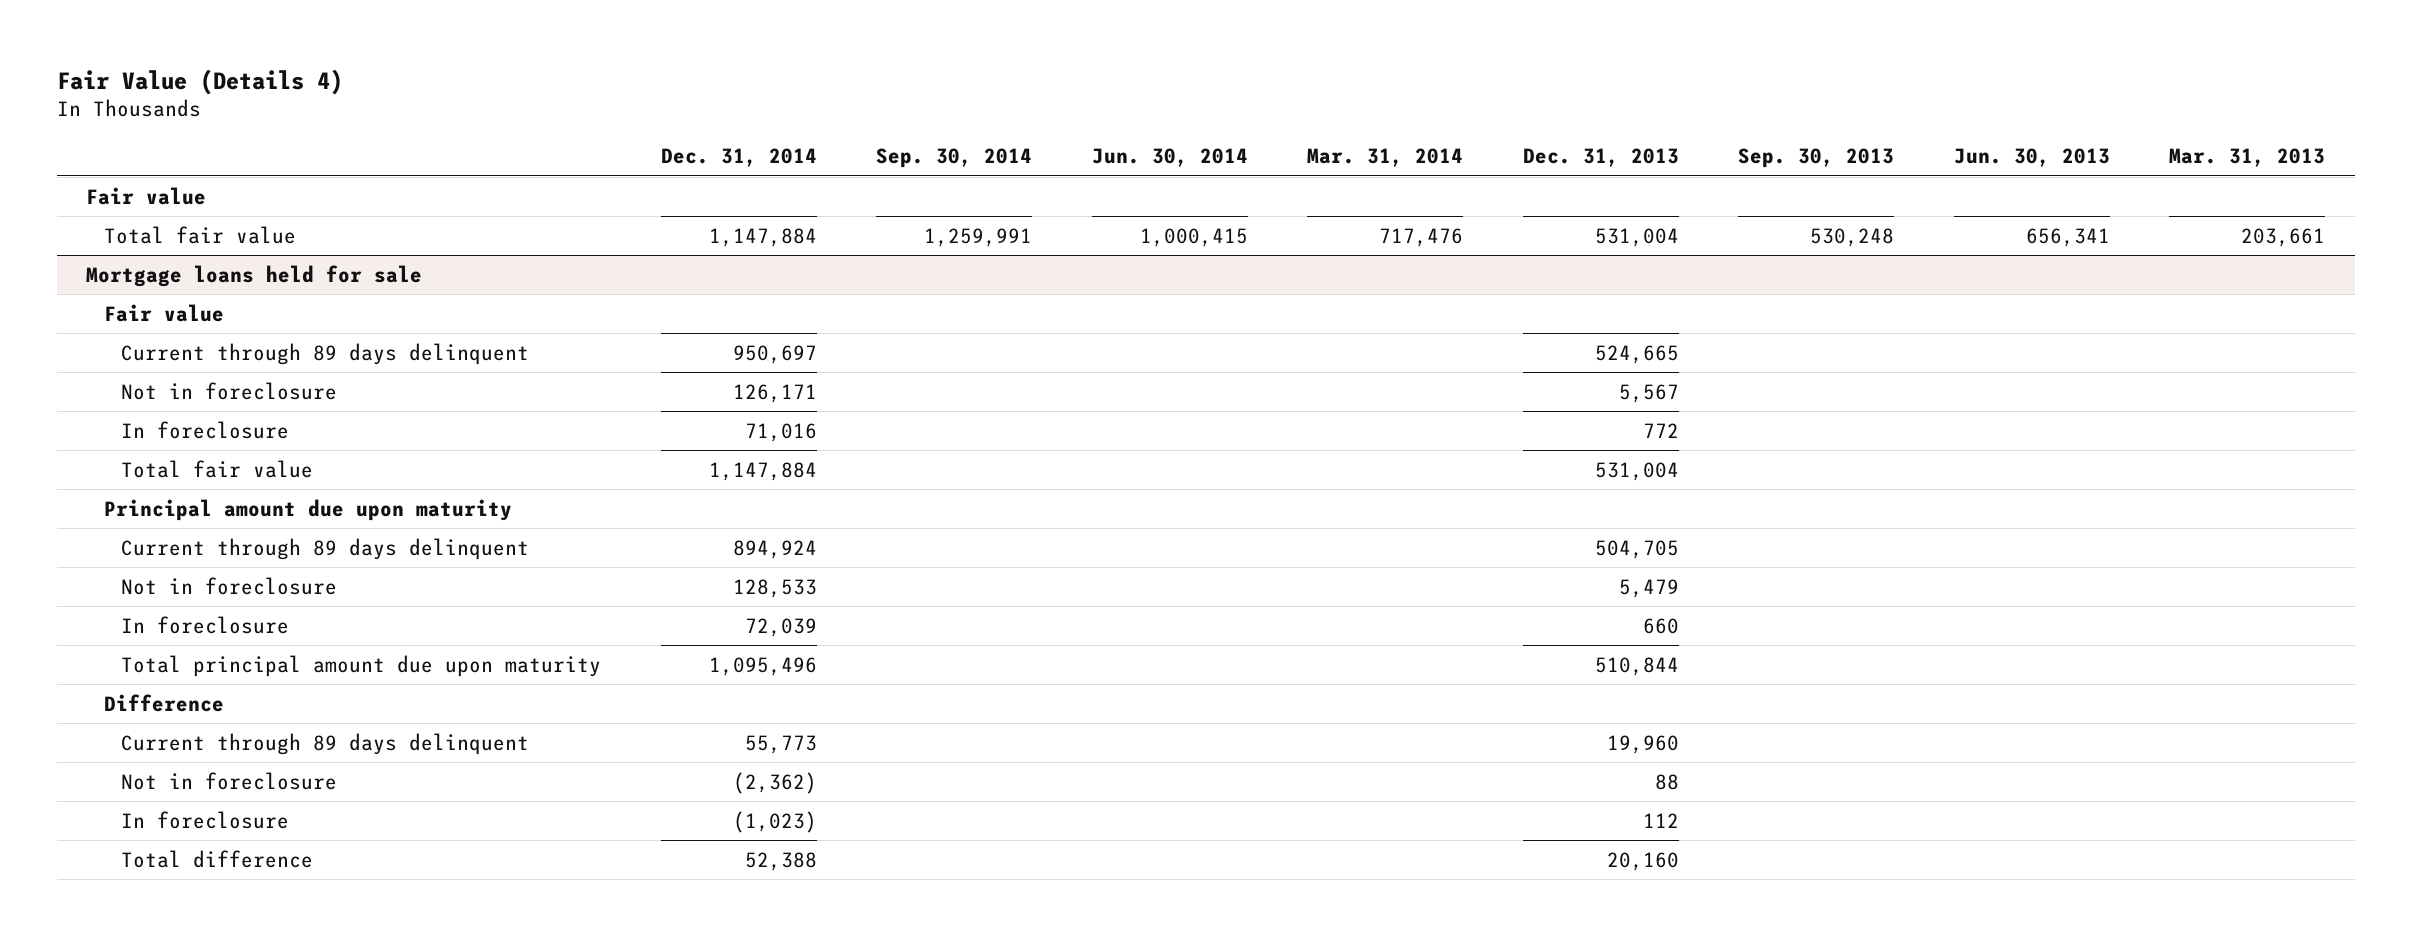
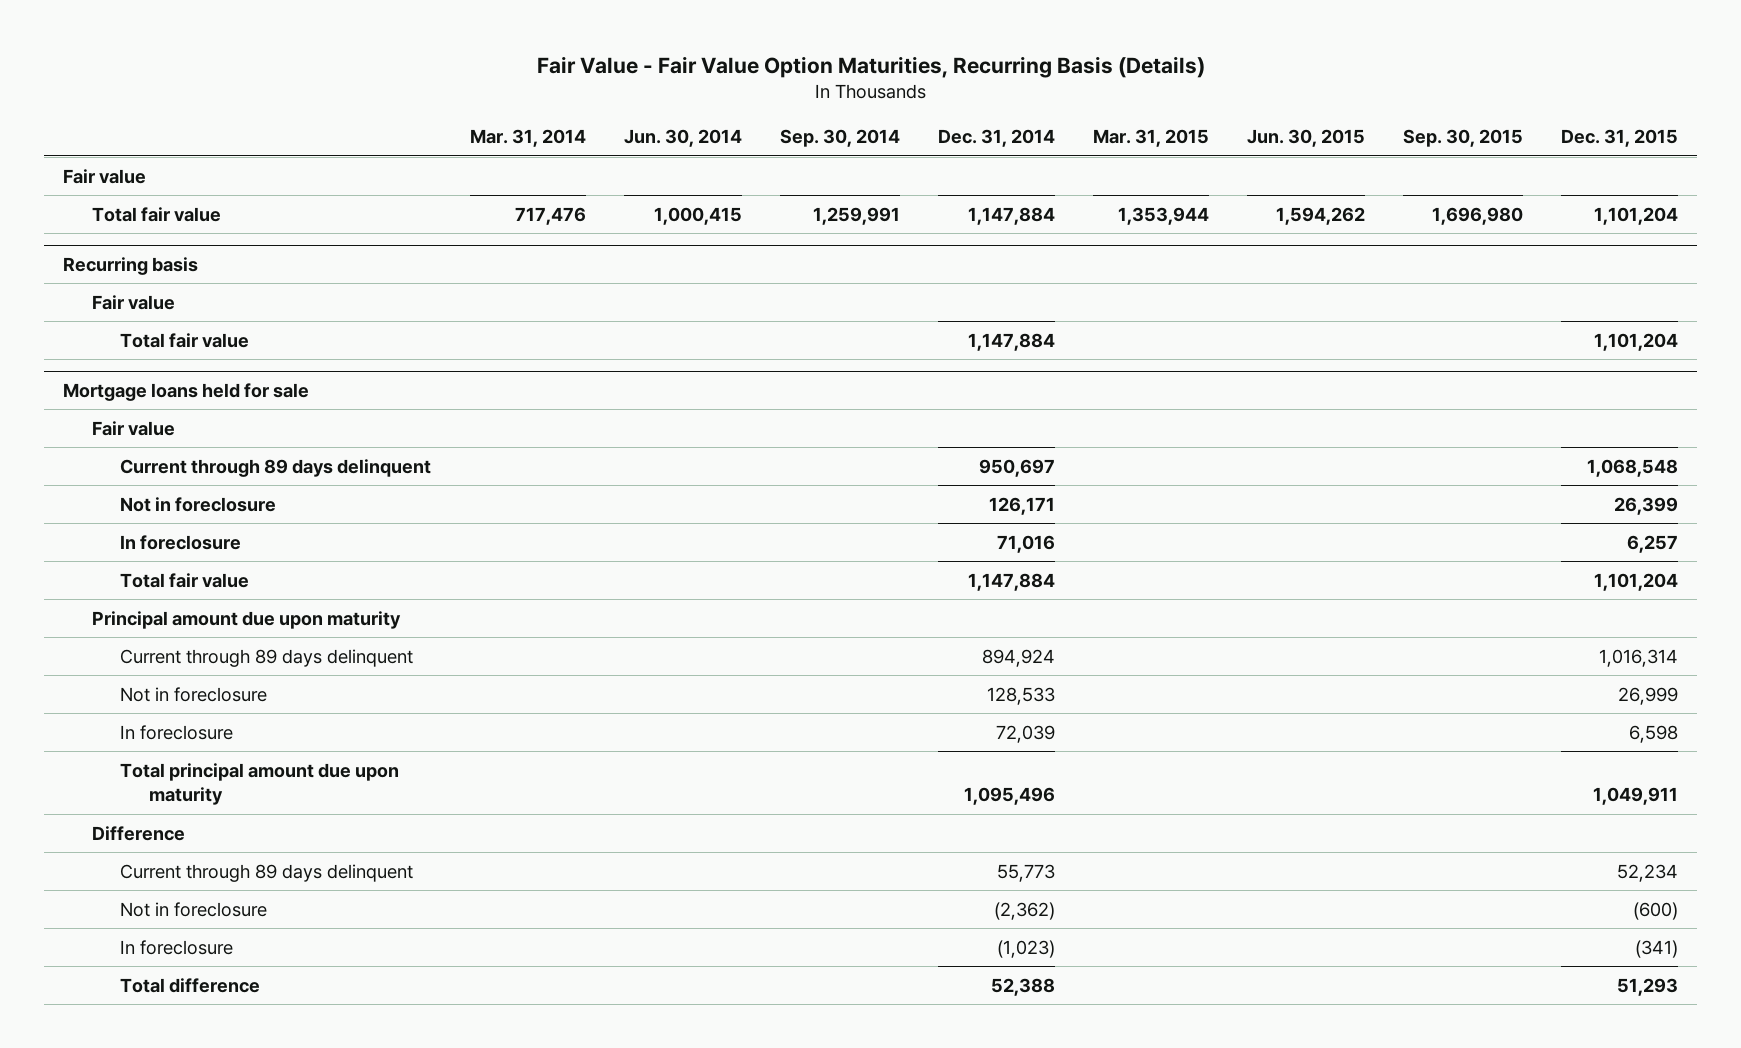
[56,68,343,95] Fair Value (Details 4) -> [536,56,1205,79] Fair Value - Fair Value Option Maturities, Recurring Basis (Details)
[1522,148,1679,168] Dec. 31, 2013 -> none
[1738,148,1895,169] Sep. 30, 2013 -> none
[1953,148,2110,168] Jun. 30, 2013 -> none
[2168,148,2325,168] Mar. 31, 2013 -> none
none -> [1092,128,1209,147] Mar. 31, 2015
none -> [1246,128,1365,147] Jun. 30, 2015
none -> [1402,128,1523,147] Sep. 30, 2015
none -> [1560,128,1678,147] Dec. 31, 2015
none -> [63,256,199,275] Recurring basis
none -> [91,294,175,310] Fair value
none -> [120,332,250,348] Total fair value

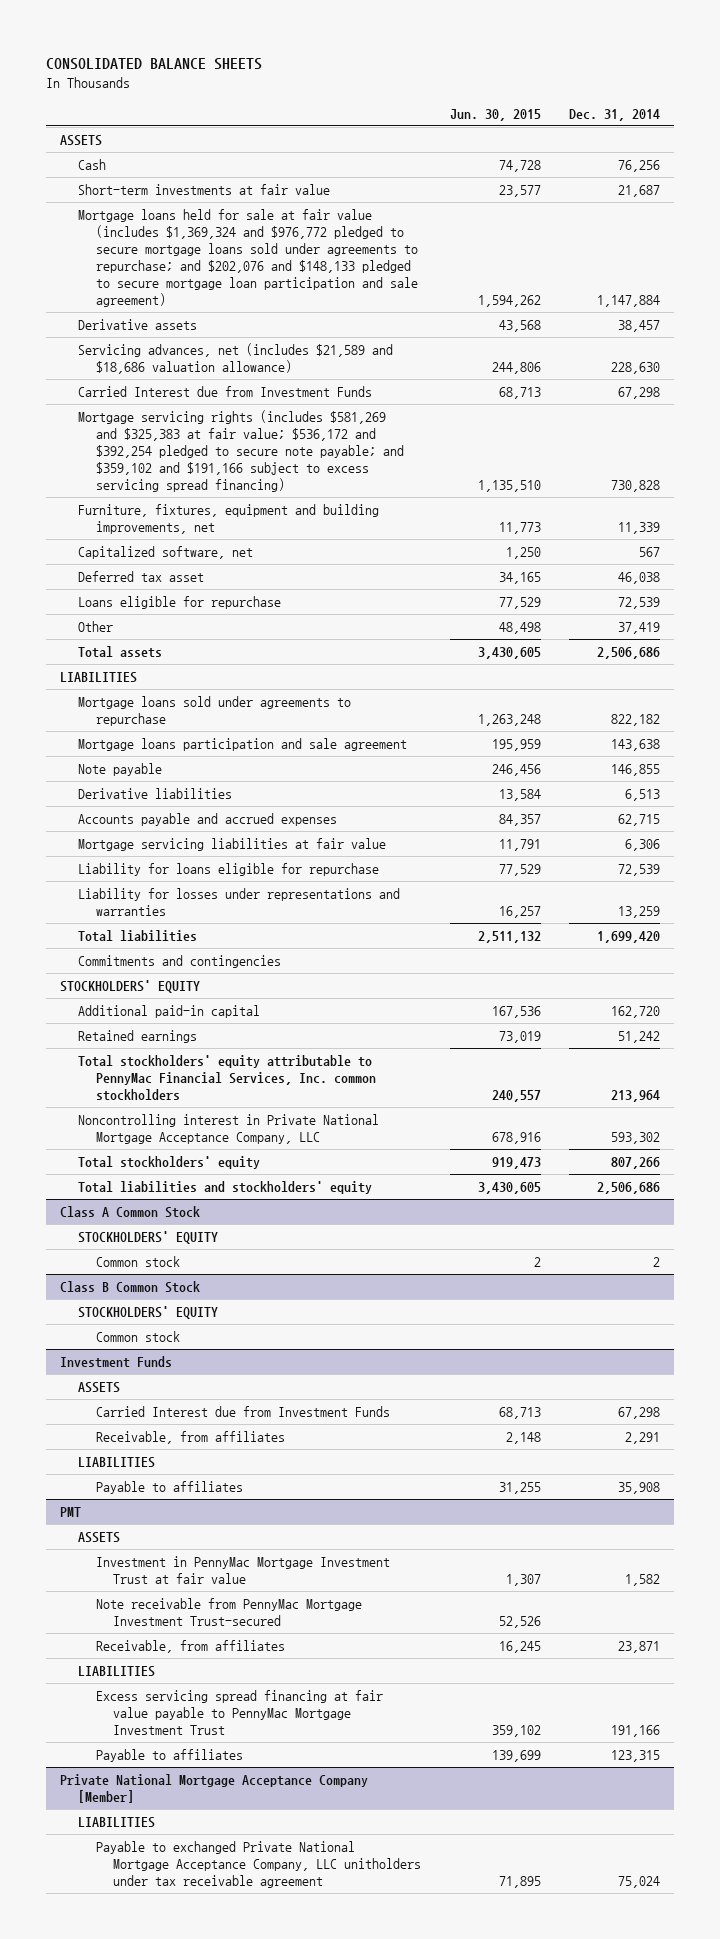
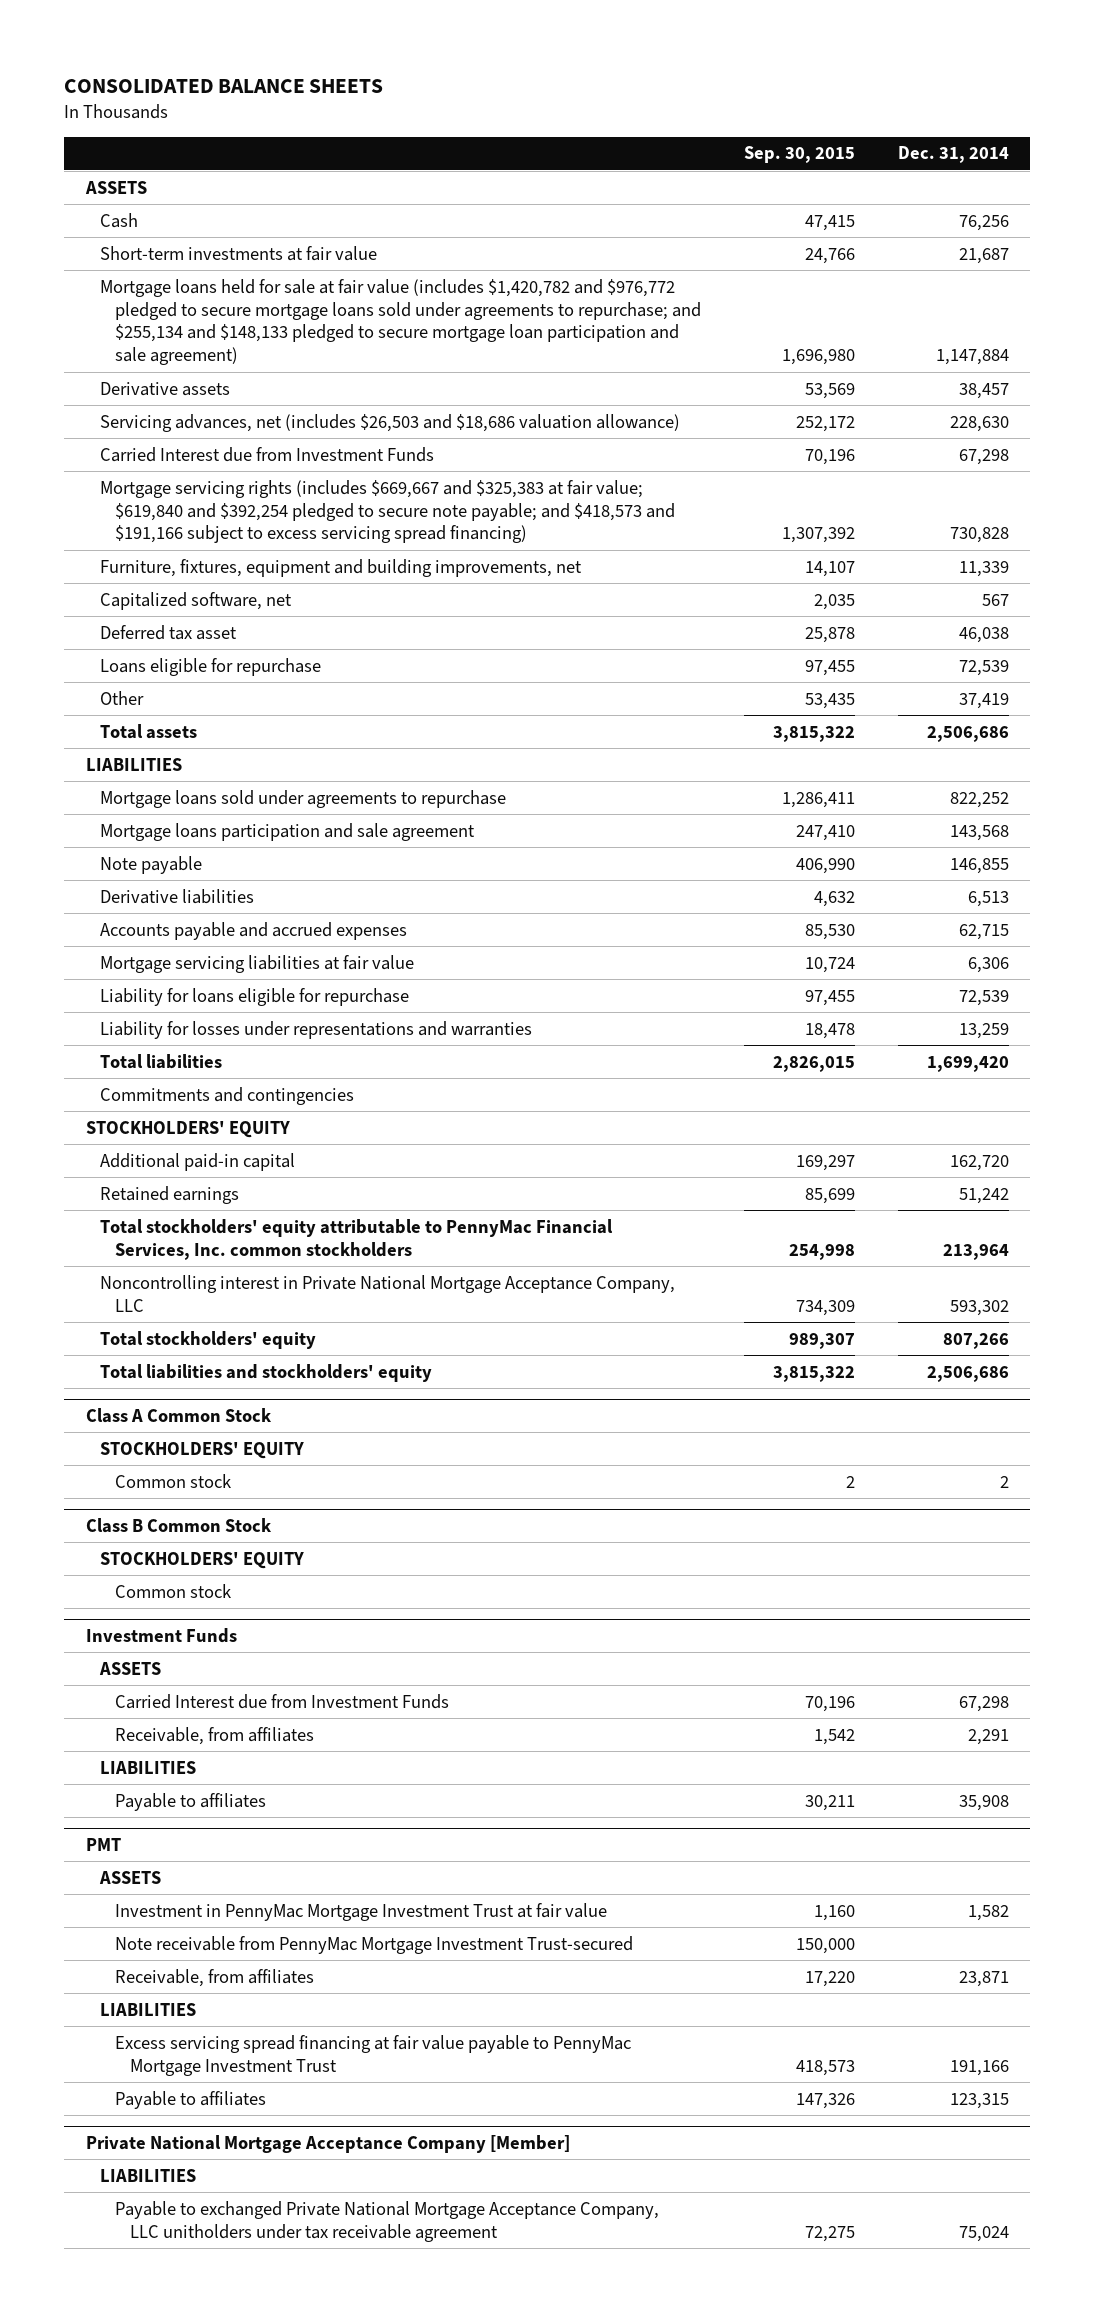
[449,108,541,121] Jun. 30, 2015 -> none
none -> [743,146,855,164] Sep. 30, 2015
[77,208,418,307] Mortgage loans held for sale at fair value (includes $1,369,324 and $976,772 pledged to secure mortgage loans sold under agreements to repurchase; and $202,076 and $148,133 pledged to secure mortgage loan participation and sale agreement) -> [100,278,701,366] Mortgage loans held for sale at fair value (includes $1,420,782 and $976,772 pledged to secure mortgage loans sold under agreements to repurchase; and $255,134 and $148,133 pledged to secure mortgage loan participation and sale agreement)
[77,342,393,374] Servicing advances, net (includes $21,589 and $18,686 valuation allowance) -> [100,413,681,432] Servicing advances, net (includes $26,503 and $18,686 valuation allowance)
[77,409,404,492] Mortgage servicing rights (includes $581,269 and $325,383 at fair value; $536,172 and $392,254 pledged to secure note payable; and $359,102 and $191,166 subject to excess servicing spread financing) -> [100,479,675,544] Mortgage servicing rights (includes $669,667 and $325,383 at fair value; $619,840 and $392,254 pledged to secure note payable; and $418,573 and $191,166 subject to excess servicing spread financing)
[611,713,661,726] 822,182 -> [949,791,1009,808] 822,252
[611,738,661,751] 143,638 -> [949,824,1009,841] 143,568

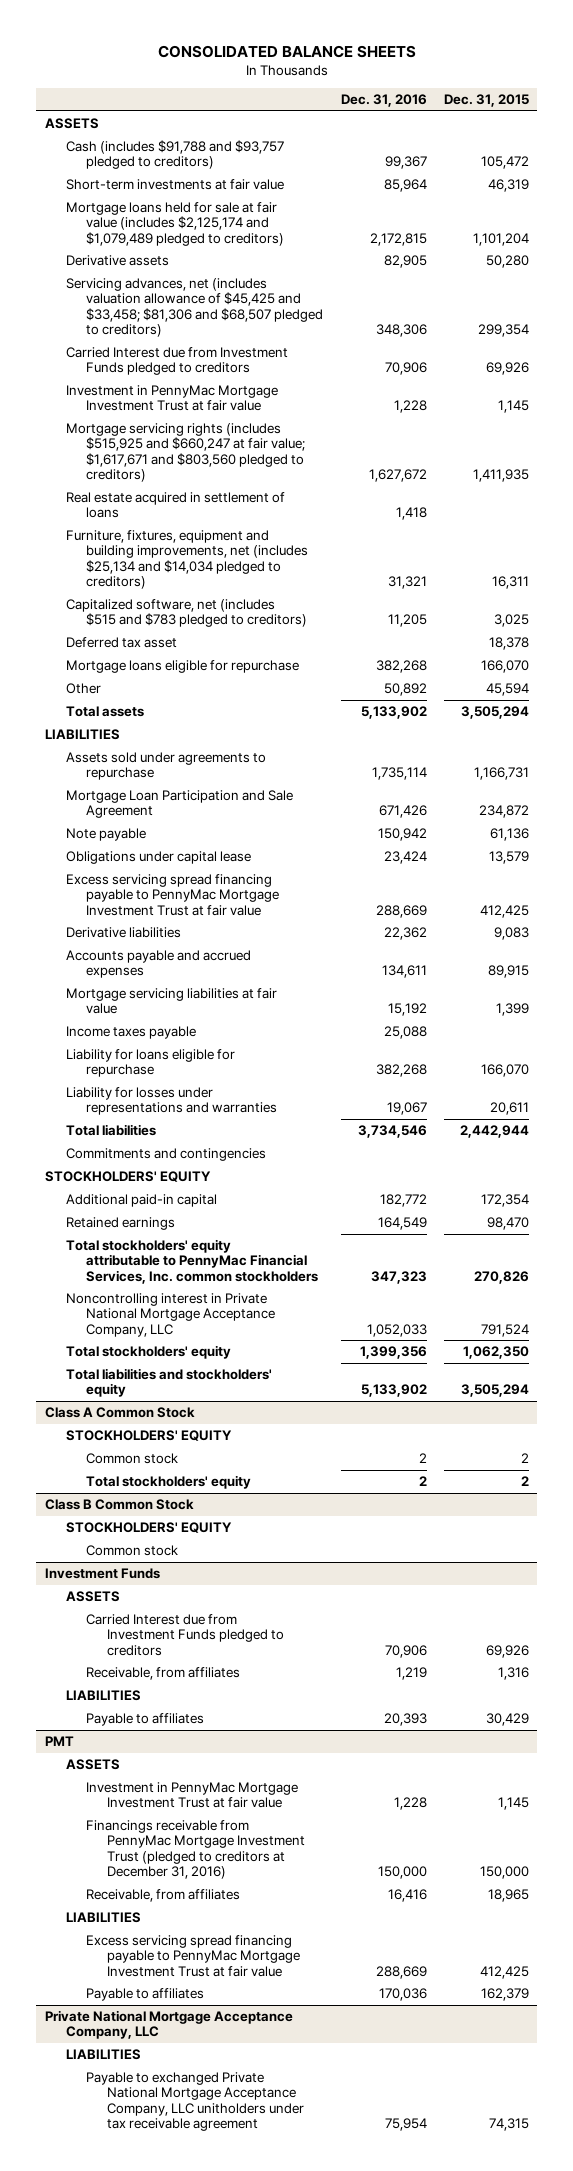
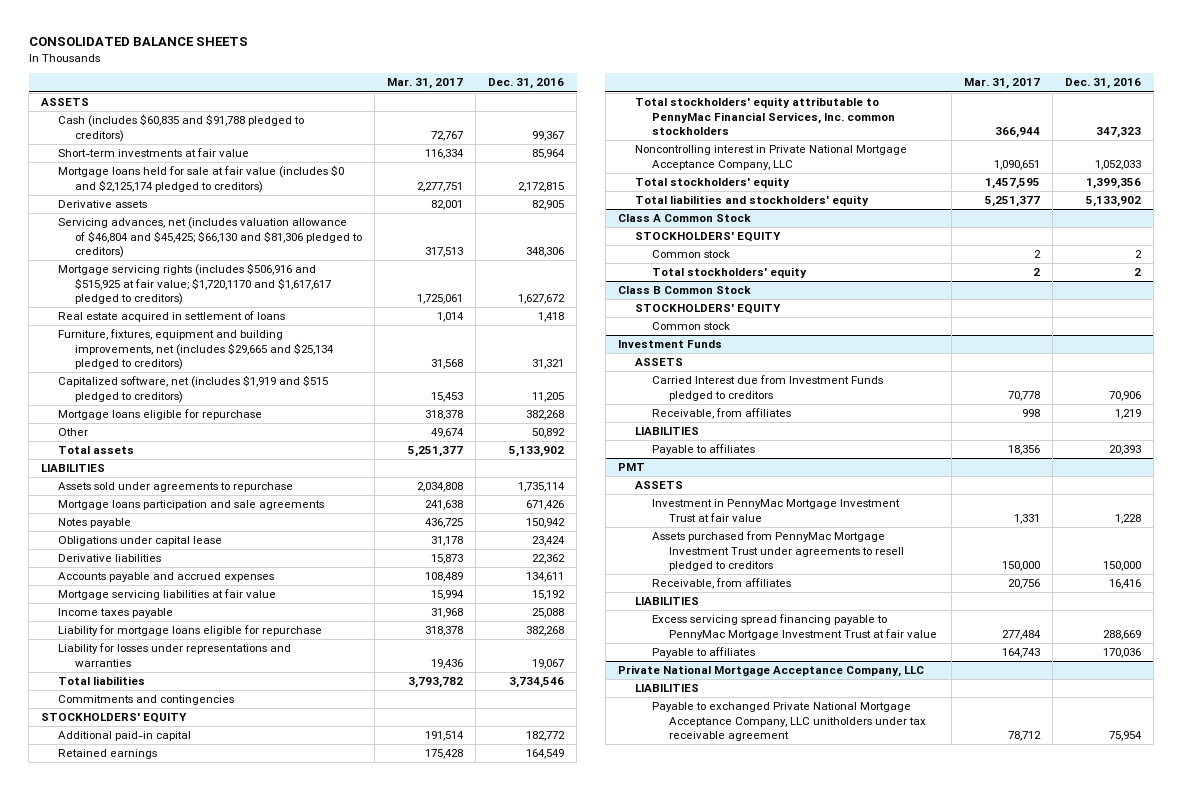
[443,94,529,108] Dec. 31, 2015 -> none
none -> [387,78,464,90] Mar. 31, 2017
[65,140,284,170] Cash (includes $91,788 and $93,757 pledged to creditors) -> [58,114,305,142] Cash (includes $60,835 and $91,788 pledged to creditors)
[65,202,285,246] Mortgage loans held for sale at fair value (includes $2,125,174 and $1,079,489 pledged to creditors) -> [58,165,345,193] Mortgage loans held for sale at fair value (includes $0 and $2,125,174 pledged to creditors)
[65,347,288,376] Carried Interest due from Investment Funds pledged to creditors -> none
[65,385,278,412] Investment in PennyMac Mortgage Investment Trust at fair value -> none
[65,278,324,338] Servicing advances, net (includes valuation allowance of $45,425 and $33,458; $81,306 and $68,507 pledged to creditors) -> [58,217,363,258] Servicing advances, net (includes valuation allowance of $46,804 and $45,425; $66,130 and $81,306 pledged to creditors)
[65,423,306,483] Mortgage servicing rights (includes $515,925 and $660,247 at fair value; $1,617,671 and $803,560 pledged to creditors) -> [58,263,332,305] Mortgage servicing rights (includes $506,916 and $515,925 at fair value; $1,720,1170 and $1,617,617 pledged to creditors)
[65,637,177,649] Deferred tax asset -> none
[65,530,309,590] Furniture, fixtures, equipment and building improvements, net (includes $25,134 and $14,034 pledged to creditors) -> [58,329,335,370] Furniture, fixtures, equipment and building improvements, net (includes $29,665 and $25,134 pledged to creditors)
[65,599,308,628] Capitalized software, net (includes $515 and $783 pledged to creditors) -> [58,375,329,403] Capitalized software, net (includes $1,919 and $515 pledged to creditors)
[65,790,293,819] Mortgage Loan Participation and Sale Agreement -> [58,500,325,511] Mortgage loans participation and sale agreements
[65,828,146,842] Note payable -> [58,518,132,529] Notes payable
[65,874,280,916] Excess servicing spread financing payable to PennyMac Mortgage Investment Trust at fair value -> none
[65,1049,235,1078] Liability for loans eligible for repurchase -> [58,625,323,637] Liability for mortgage loans eligible for repurchase
[86,1820,306,1880] Financings receivable from PennyMac Mortgage Investment Trust (pledged to creditors at December 31, 2016) -> [651,531,904,571] Assets purchased from PennyMac Mortgage Investment Trust under agreements to resell pledged to creditors

